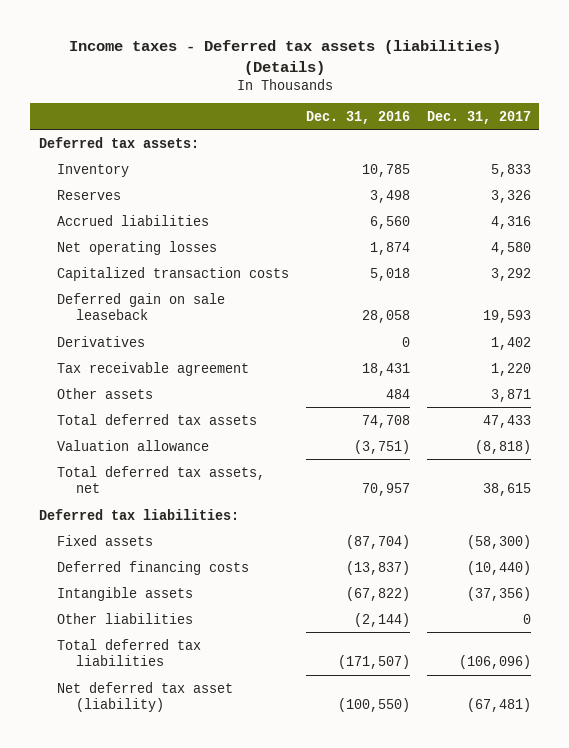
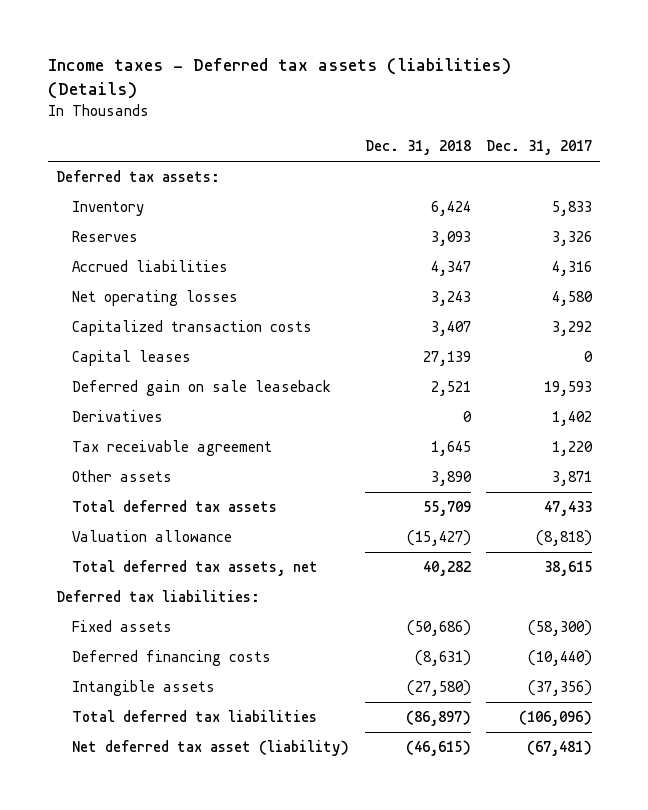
[305,110,410,124] Dec. 31, 2016 -> none
none -> [364,140,471,156] Dec. 31, 2018
none -> [71,350,191,367] Capital leases
[57,612,194,624] Other liabilities -> none

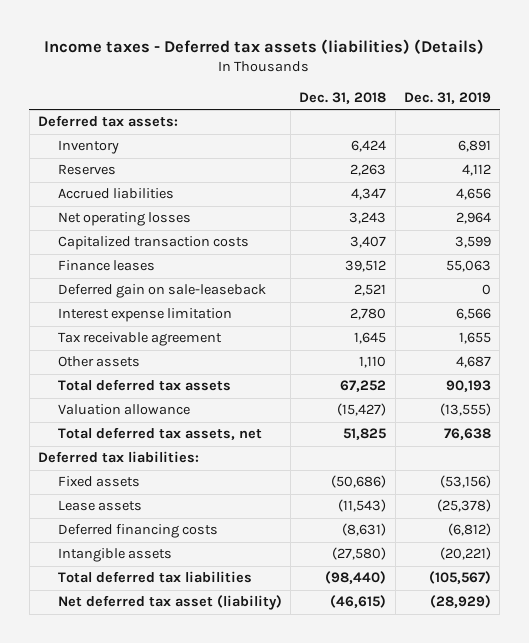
[486,140,593,156] Dec. 31, 2017 -> none
none -> [403,92,491,105] Dec. 31, 2019
[430,231,471,247] 3,093 -> [350,164,387,177] 2,263
[71,410,163,423] Derivatives -> none
[71,350,191,367] Capital leases -> [57,260,155,272] Finance leases
[422,351,471,367] 27,139 -> [345,260,387,273] 39,512
[71,380,331,397] Deferred gain on sale leaseback -> [57,284,266,299] Deferred gain on sale-leaseback
none -> [57,308,232,323] Interest expense limitation
[430,471,472,487] 3,890 -> [359,356,387,369] 1,110
[422,501,471,517] 55,709 -> [340,380,387,393] 67,252
[422,561,471,577] 40,282 -> [343,428,387,441] 51,825
none -> [57,500,142,512] Lease assets
[405,710,471,727] (86,897) -> [325,571,387,585] (98,440)

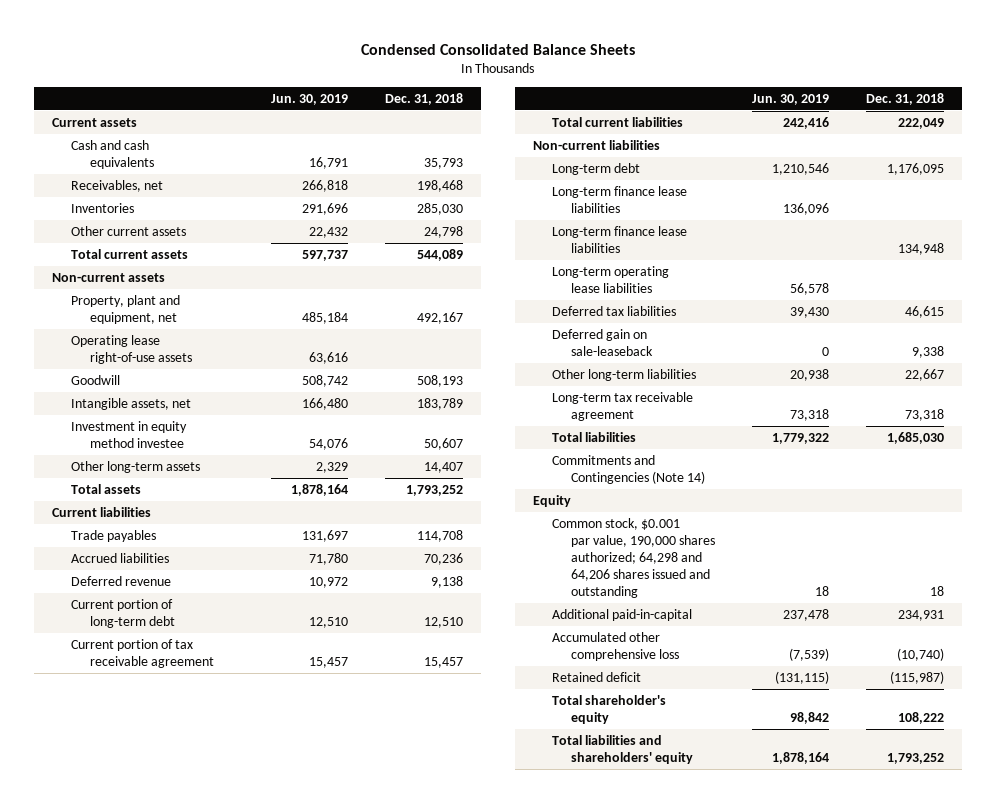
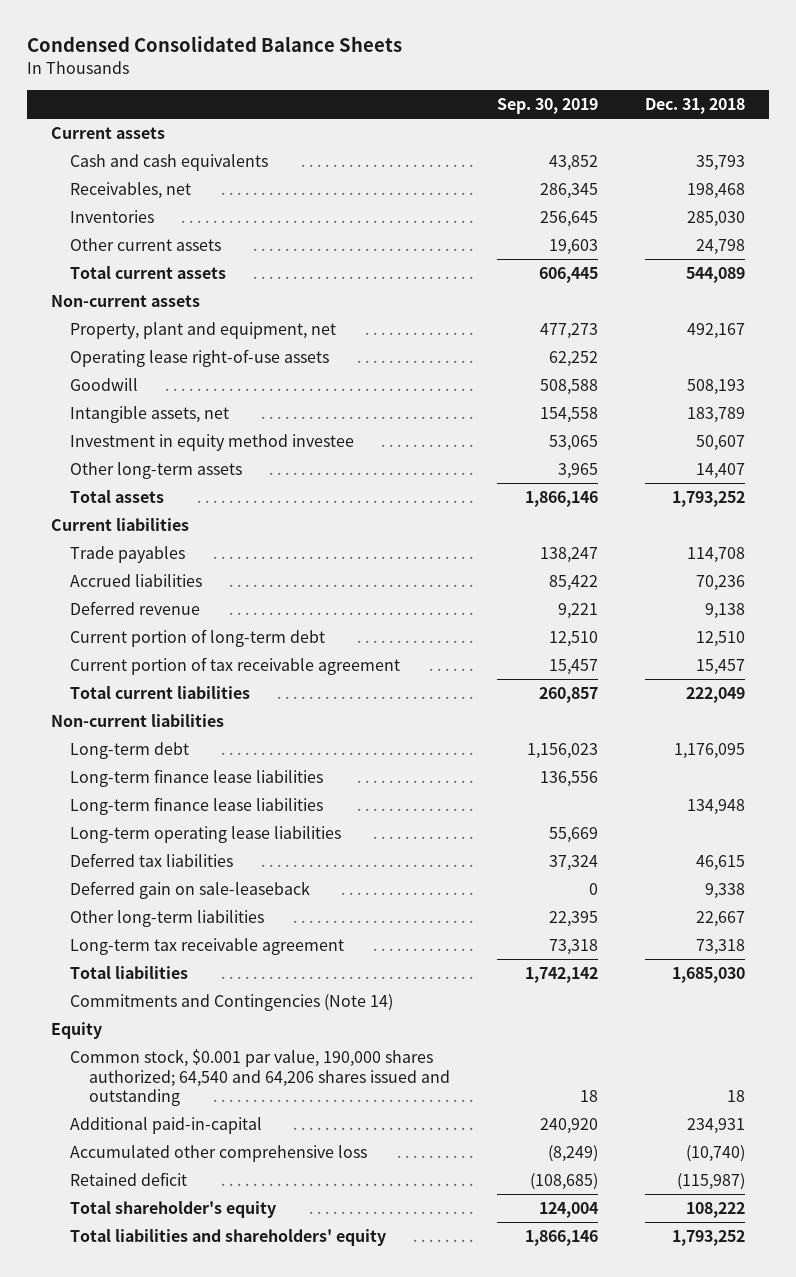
[270,93,348,105] Jun. 30, 2019 -> none
none -> [497,97,599,114] Sep. 30, 2019
[552,517,716,599] Common stock, $0.001 par value, 190,000 shares authorized; 64,298 and 64,206 shares issued and outstanding -> [69,1049,450,1107] Common stock, $0.001 par value, 190,000 shares authorized; 64,540 and 64,206 shares issued and outstanding

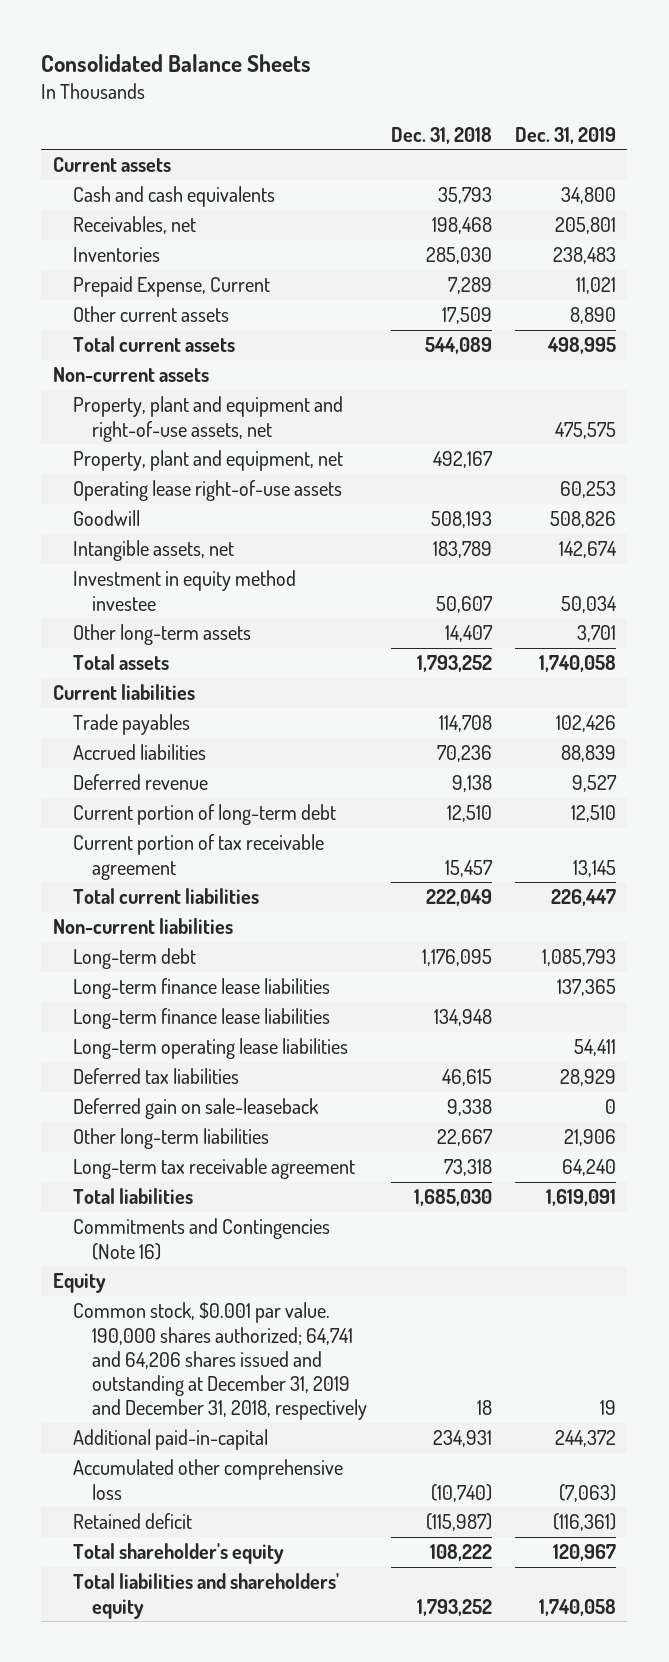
[26,35,402,52] Condensed Consolidated Balance Sheets -> [41,54,312,73] Consolidated Balance Sheets
[497,97,599,114] Sep. 30, 2019 -> none
none -> [514,126,616,144] Dec. 31, 2019
none -> [72,276,270,298] Prepaid Expense, Current
[696,239,746,256] 24,798 -> [441,307,492,325] 17,509
none -> [72,396,343,442] Property, plant and equipment and right-of-use assets, net
[69,994,393,1012] Commitments and Contingencies (Note 14) -> [72,1218,330,1260] Commitments and Contingencies (Note 16)
[69,1049,450,1107] Common stock, $0.001 par value, 190,000 shares authorized; 64,540 and 64,206 shares issued and outstanding -> [72,1302,368,1421] Common stock, $0.001 par value. 190,000 shares authorized; 64,741 and 64,206 shares issued and outstanding at December 31, 2019 and December 31, 2018, respectively

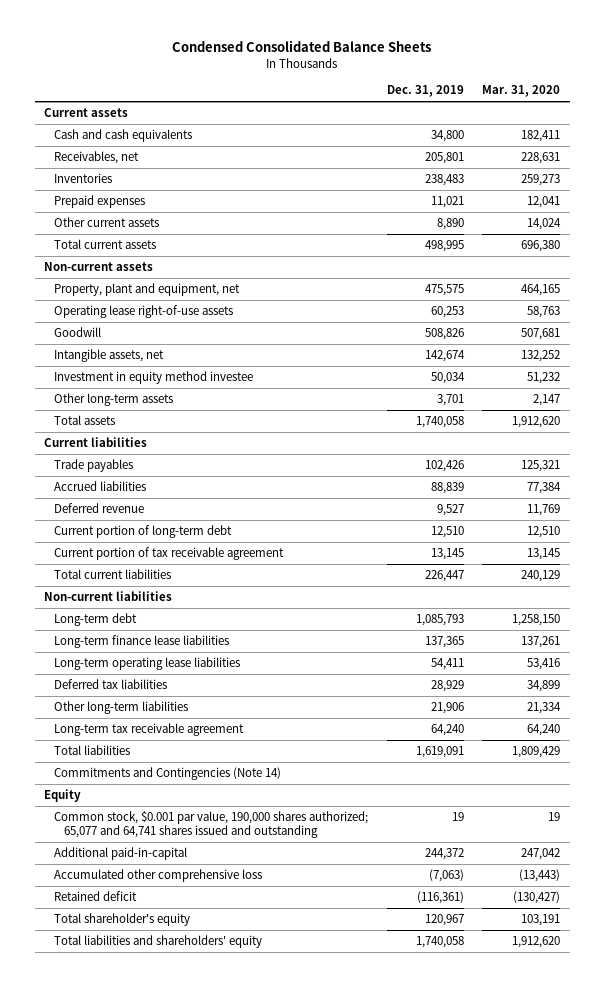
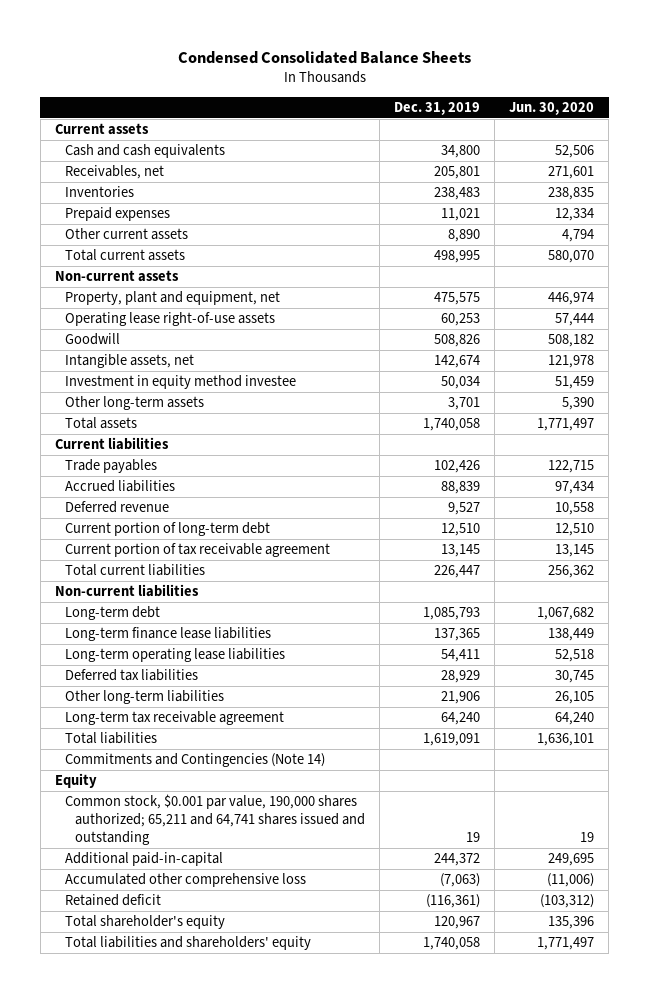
[482,85,561,98] Mar. 31, 2020 -> none
none -> [509,101,595,115] Jun. 30, 2020
[53,811,368,838] Common stock, $0.001 par value, 190,000 shares authorized; 65,077 and 64,741 shares issued and outstanding -> [65,794,366,845] Common stock, $0.001 par value, 190,000 shares authorized; 65,211 and 64,741 shares issued and outstanding

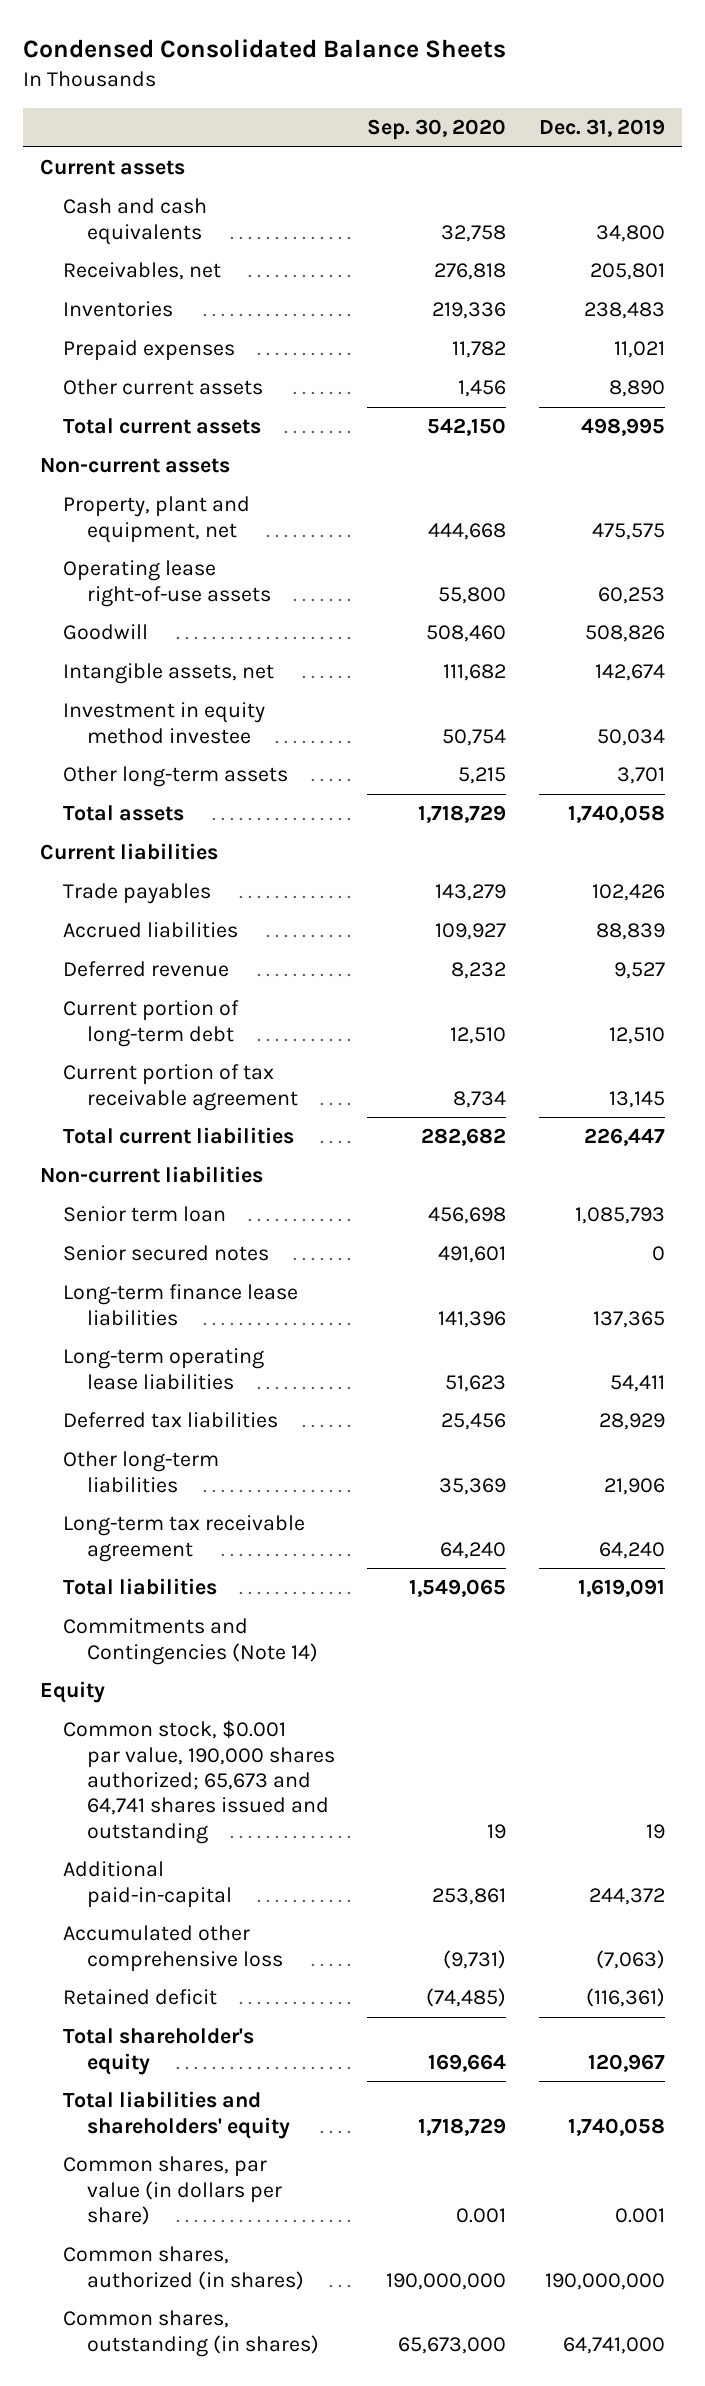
[509,101,595,115] Jun. 30, 2020 -> none
none -> [367,119,507,141] Sep. 30, 2020
[65,606,161,621] Long-term debt -> [63,1206,227,1223] Senior term loan
none -> [63,1245,270,1262] Senior secured notes
[65,794,366,845] Common stock, $0.001 par value, 190,000 shares authorized; 65,211 and 64,741 shares issued and outstanding -> [63,1720,335,1844] Common stock, $0.001 par value, 190,000 shares authorized; 65,673 and 64,741 shares issued and outstanding
none -> [63,2156,282,2226] Common shares, par value (in dollars per share)
none -> [63,2246,304,2290] Common shares, authorized (in shares)
none -> [63,2310,319,2357] Common shares, outstanding (in shares)

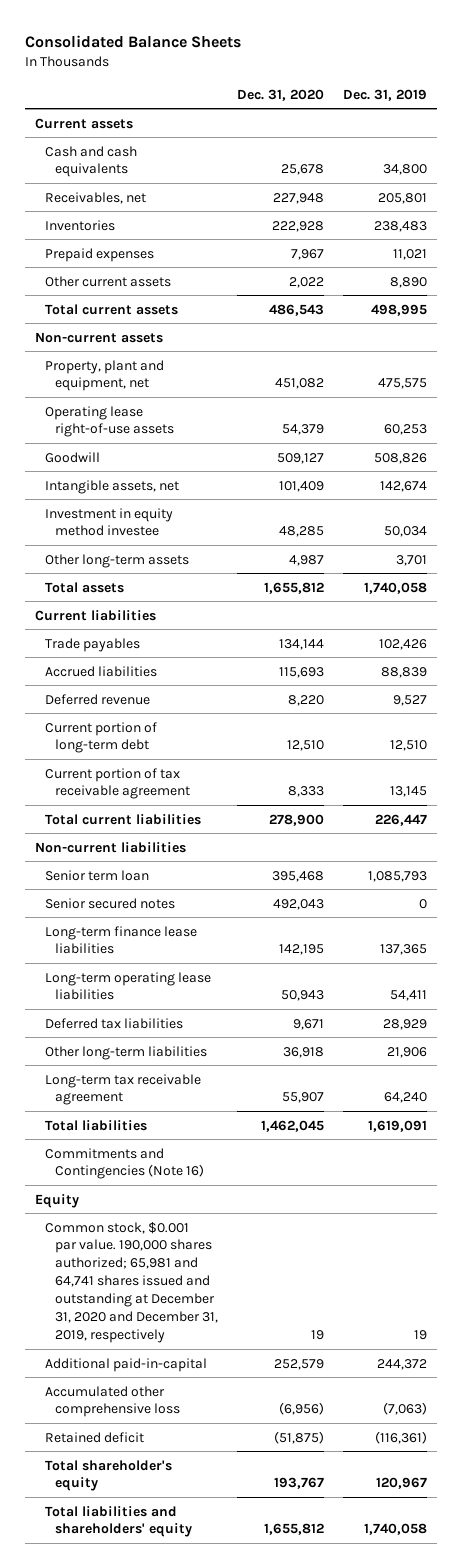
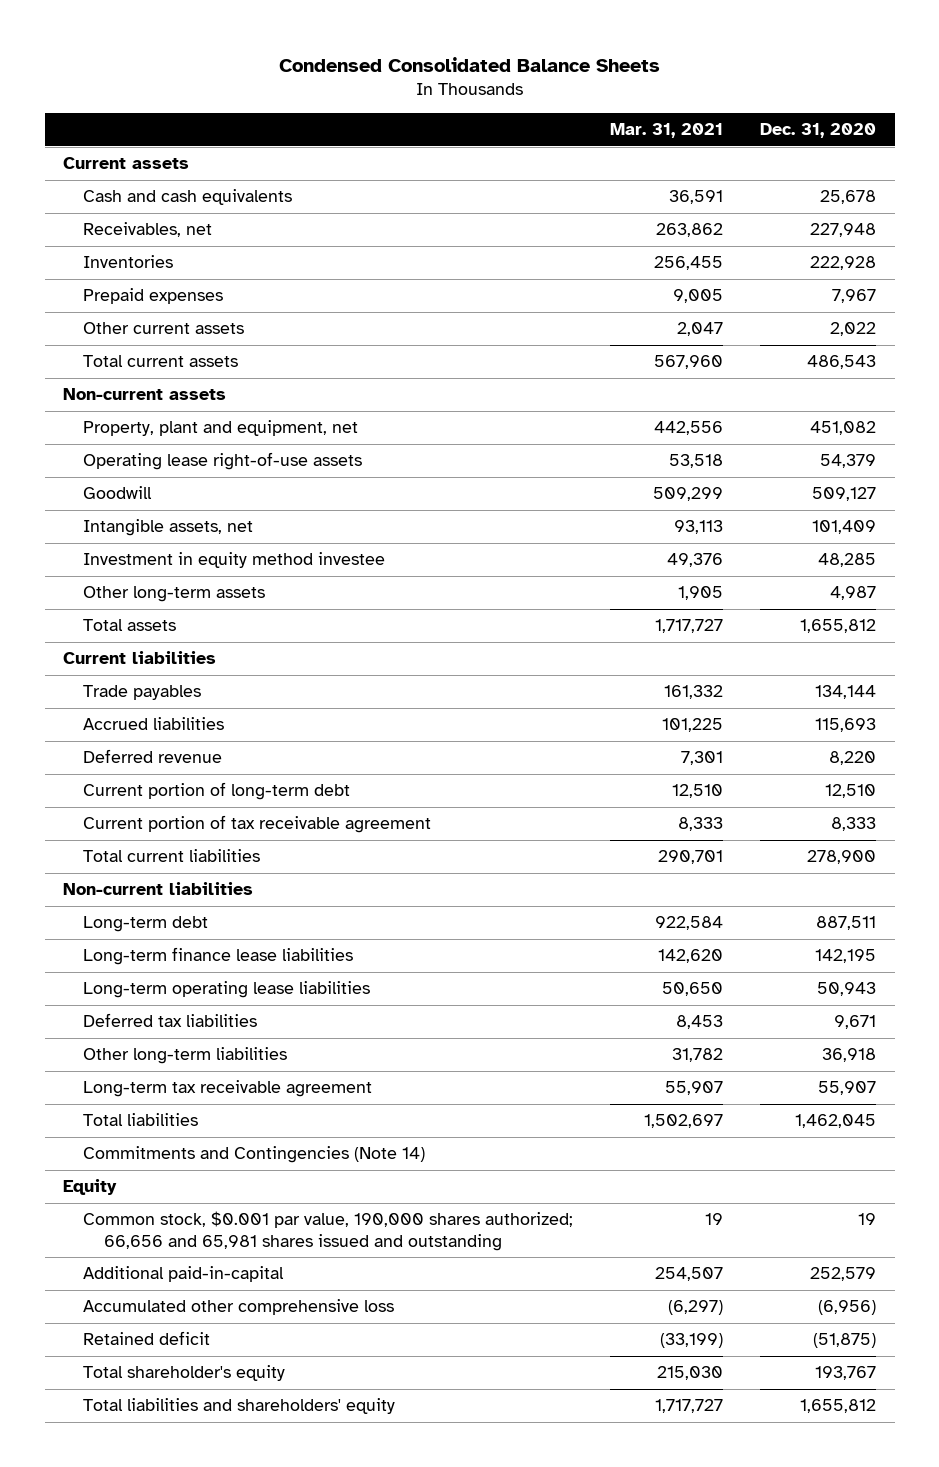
[25,35,242,49] Consolidated Balance Sheets -> [278,56,660,72] Condensed Consolidated Balance Sheets
[343,88,428,101] Dec. 31, 2019 -> none
none -> [610,123,724,139] Mar. 31, 2021
[45,869,150,881] Senior term loan -> none
[45,897,176,909] Senior secured notes -> none
none -> [83,916,209,933] Long-term debt
[45,1147,205,1180] Commitments and Contingencies (Note 16) -> [83,1146,426,1164] Commitments and Contingencies (Note 14)
[45,1221,219,1344] Common stock, $0.001 par value. 190,000 shares authorized; 65,981 and 64,741 shares issued and outstanding at December 31, 2020 and December 31, 2019, respectively -> [83,1211,574,1252] Common stock, $0.001 par value, 190,000 shares authorized; 66,656 and 65,981 shares issued and outstanding

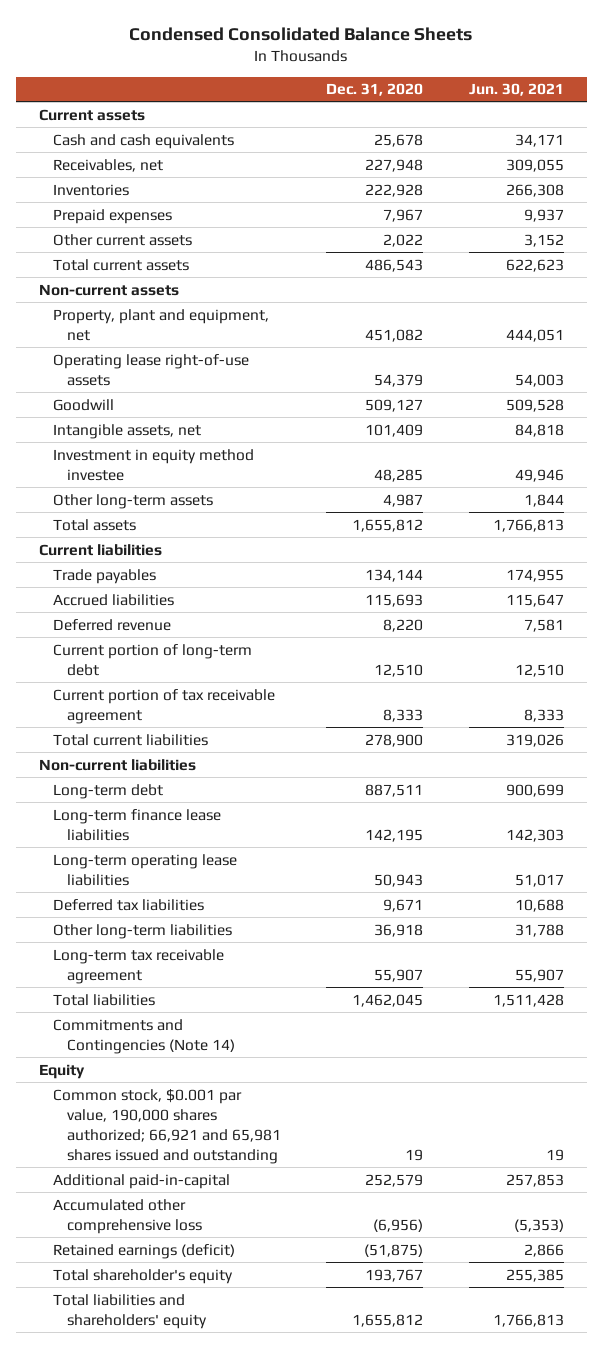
[610,123,724,139] Mar. 31, 2021 -> none
none -> [468,83,564,97] Jun. 30, 2021
[83,1211,574,1252] Common stock, $0.001 par value, 190,000 shares authorized; 66,656 and 65,981 shares issued and outstanding -> [52,1088,281,1164] Common stock, $0.001 par value, 190,000 shares authorized; 66,921 and 65,981 shares issued and outstanding
[83,1331,211,1346] Retained deficit -> [52,1243,235,1259] Retained earnings (deficit)

